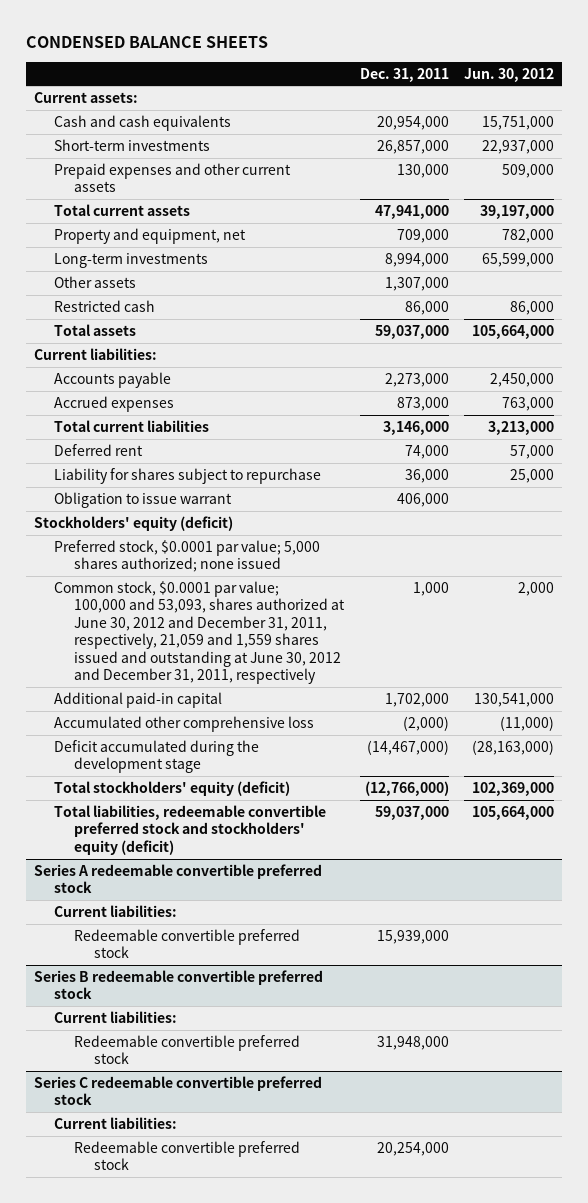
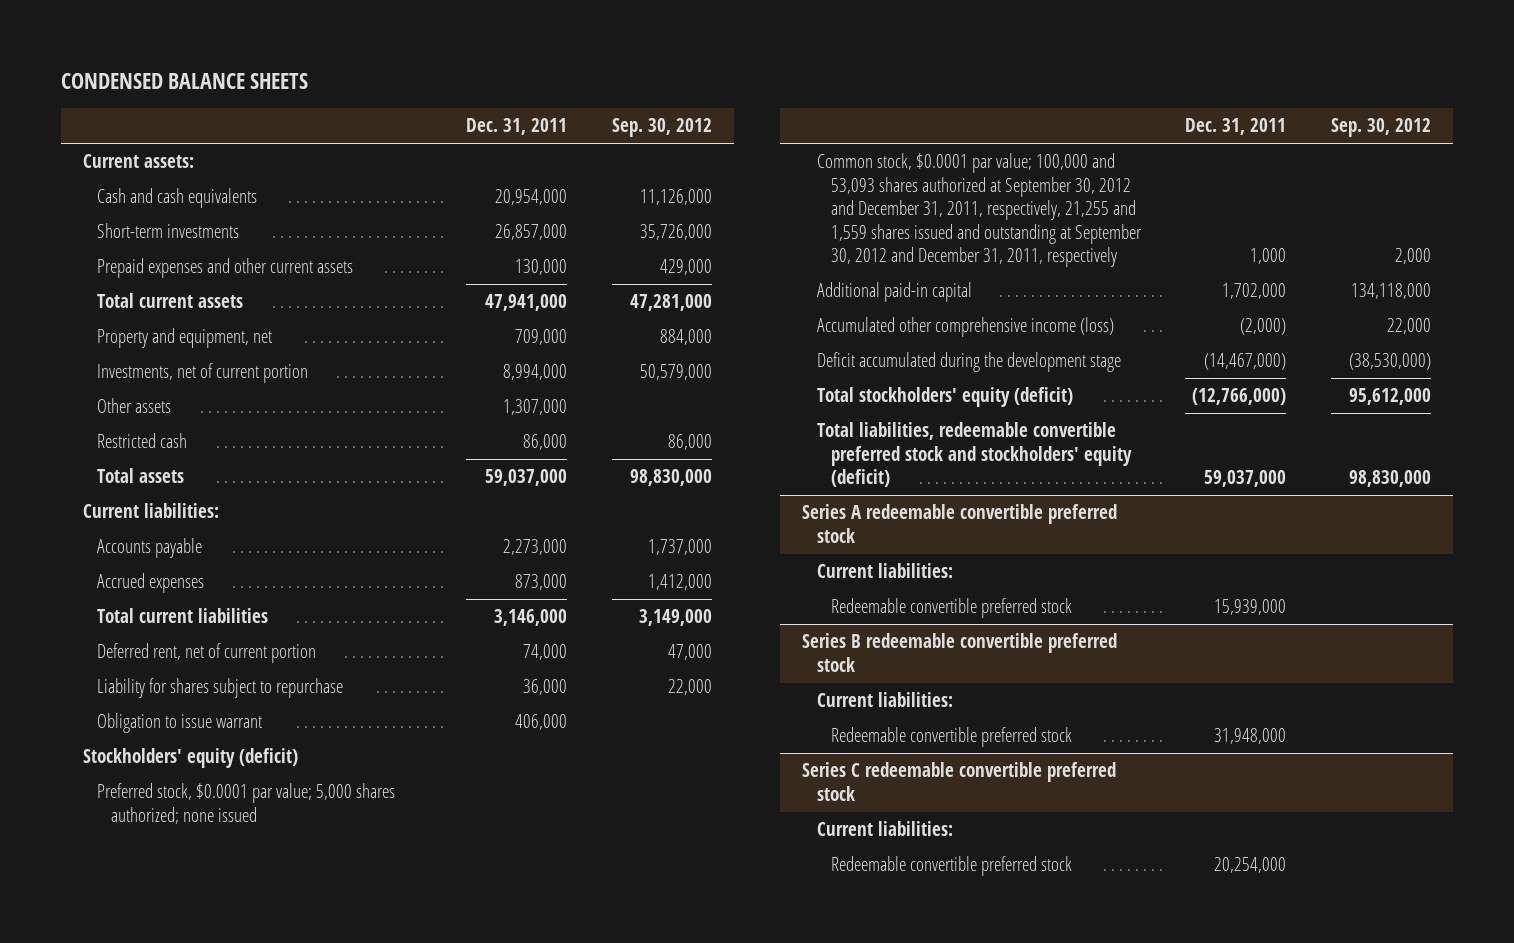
[464,67,555,82] Jun. 30, 2012 -> none
none -> [611,118,712,138] Sep. 30, 2012
[53,252,208,268] Long-term investments -> [97,363,309,384] Investments, net of current portion
[53,443,143,456] Deferred rent -> [97,643,317,664] Deferred rent, net of current portion
[53,580,345,685] Common stock, $0.0001 par value; 100,000 and 53,093, shares authorized at June 30, 2012 and December 31, 2011, respectively, 21,059 and 1,559 shares issued and outstanding at June 30, 2012 and December 31, 2011, respectively -> [816,153,1142,268] Common stock, $0.0001 par value; 100,000 and 53,093 shares authorized at September 30, 2012 and December 31, 2011, respectively, 21,255 and 1,559 shares issued and outstanding at September 30, 2012 and December 31, 2011, respectively
[53,715,314,732] Accumulated other comprehensive loss -> [816,317,1114,338] Accumulated other comprehensive income (loss)

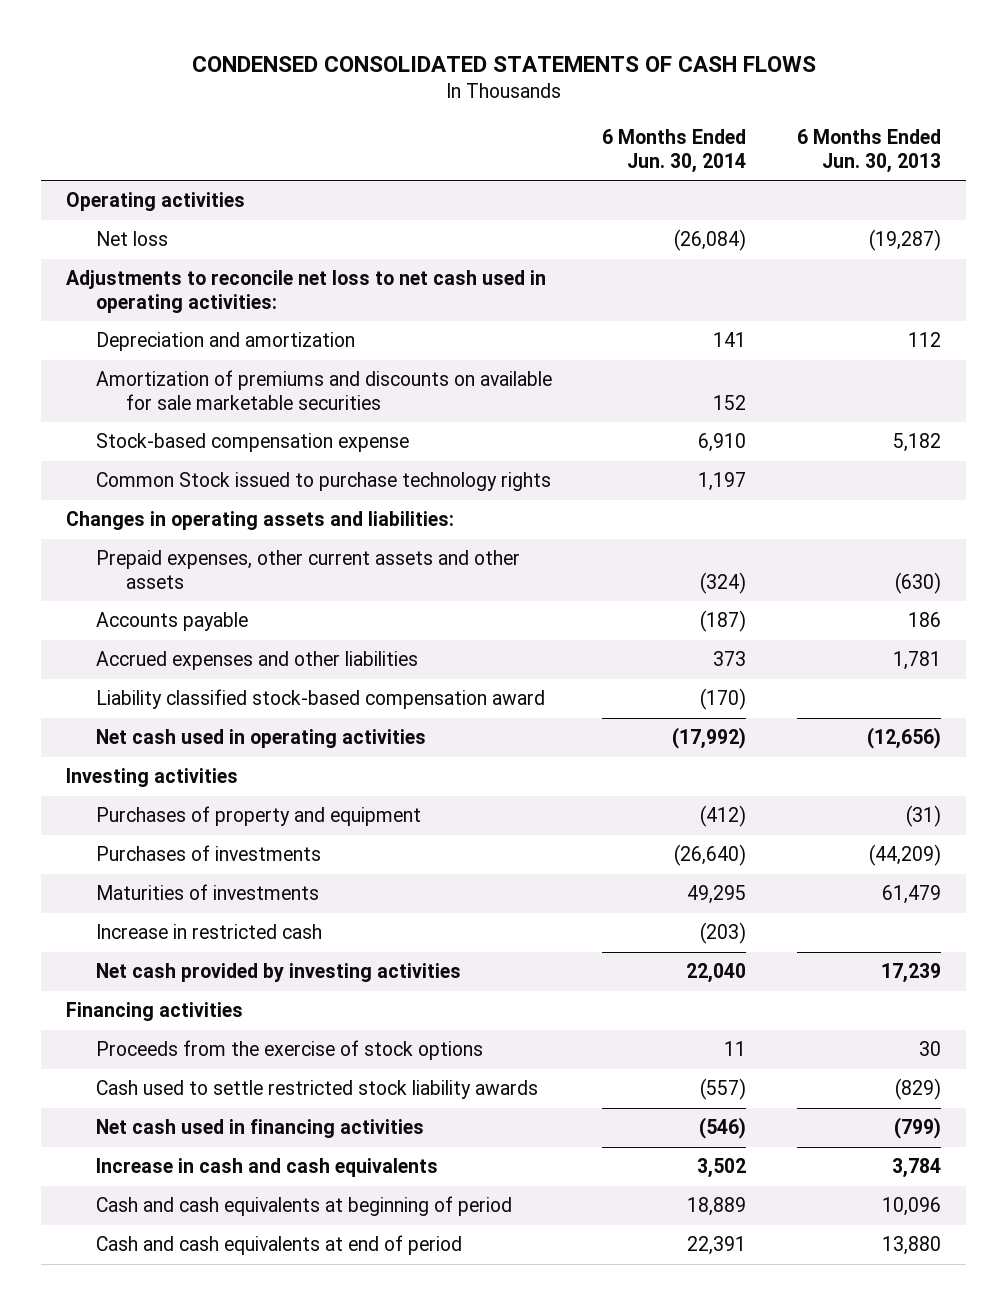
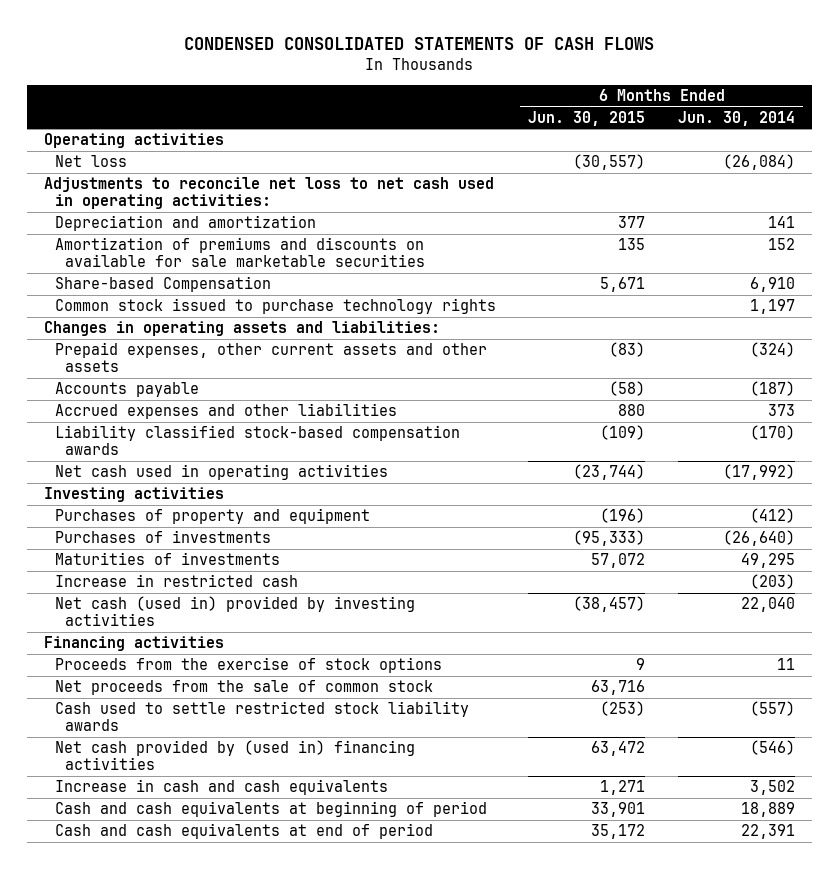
[796,129,941,173] 6 Months Ended Jun. 30, 2013 -> none
none -> [528,110,646,126] Jun. 30, 2015
[95,433,409,453] Stock-based compensation expense -> [54,276,271,293] Share-based Compensation
[95,472,551,492] Common Stock issued to purchase technology rights -> [54,298,496,315] Common stock issued to purchase technology rights
[95,689,545,710] Liability classified stock-based compensation award -> [54,425,460,456] Liability classified stock-based compensation awards
[95,963,461,983] Net cash provided by investing activities -> [54,596,415,627] Net cash (used in) provided by investing activities
none -> [54,680,433,696] Net proceeds from the sale of common stock
[95,1119,424,1139] Net cash used in financing activities -> [54,740,415,771] Net cash provided by (used in) financing activities

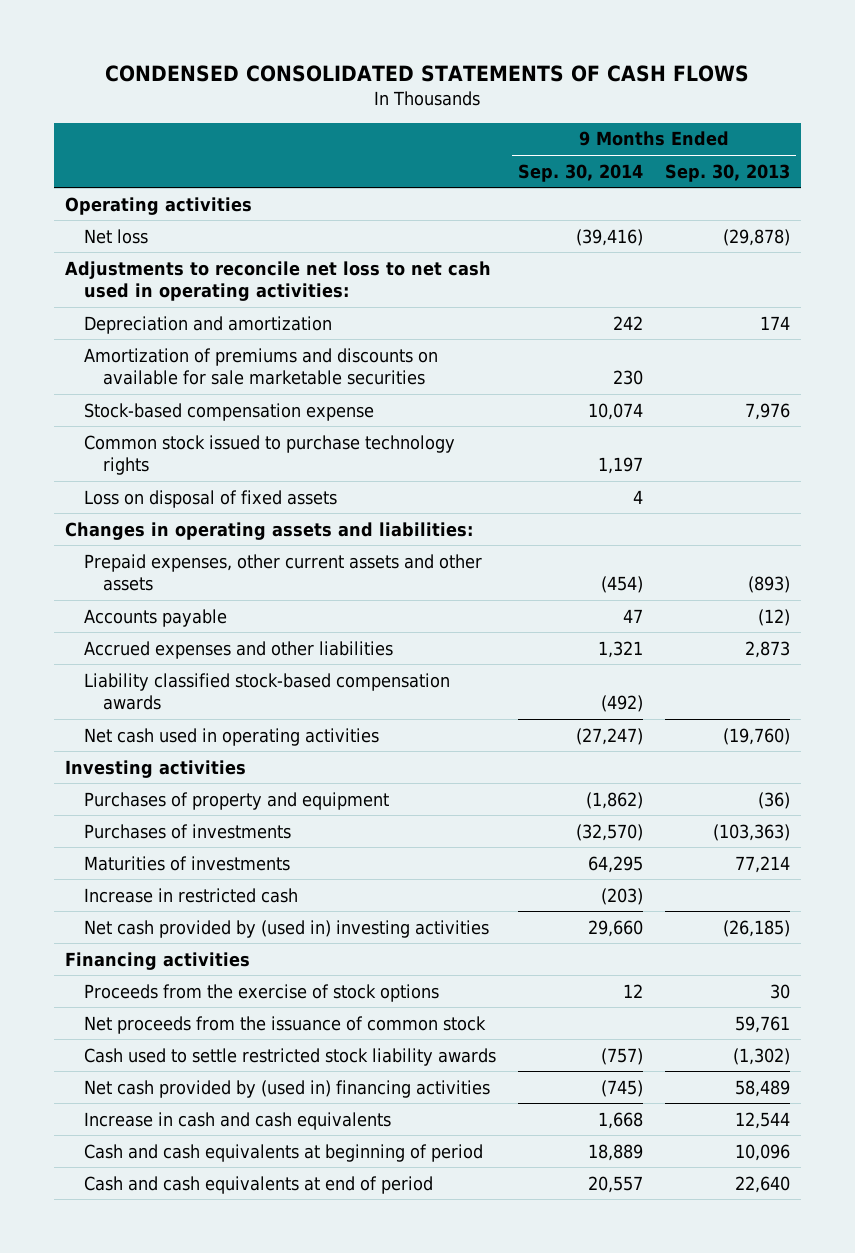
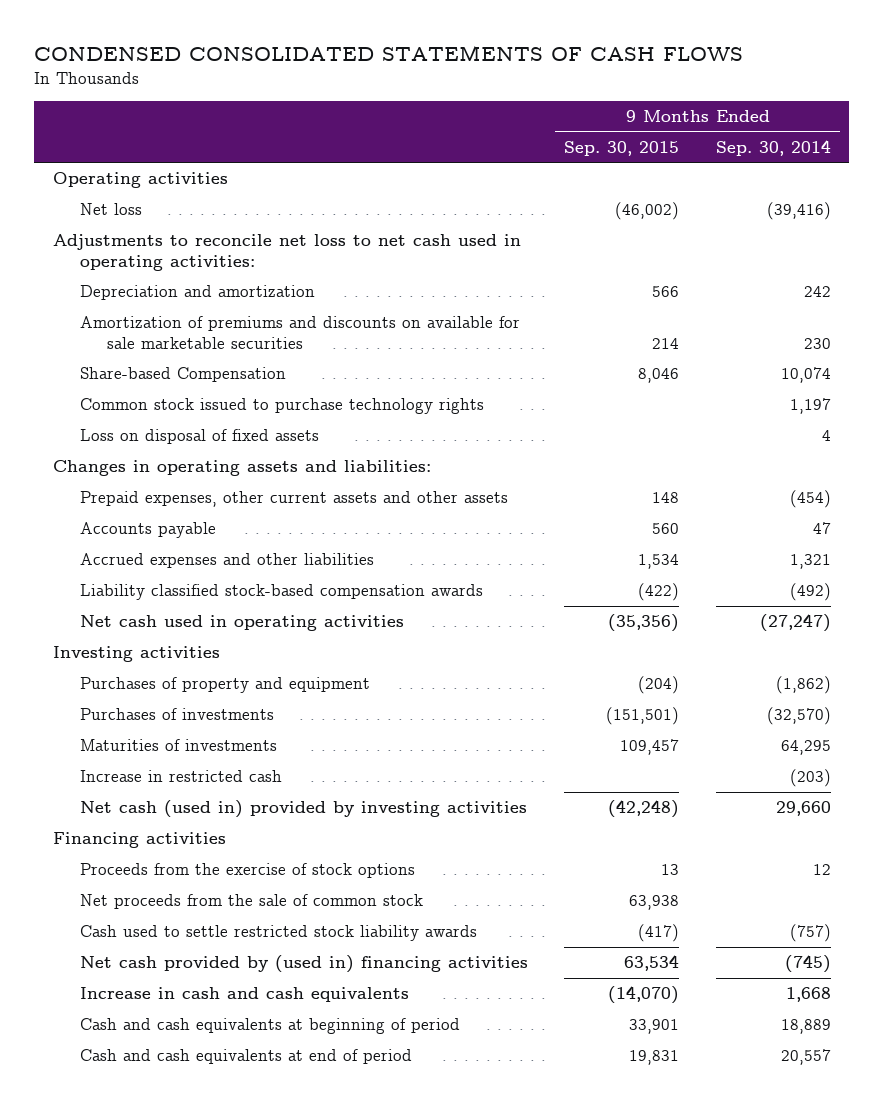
[664,163,790,182] Sep. 30, 2013 -> none
none -> [564,140,680,156] Sep. 30, 2015
[83,402,374,421] Stock-based compensation expense -> [79,367,286,383] Share-based Compensation
[83,919,489,938] Net cash provided by (used in) investing activities -> [79,800,527,819] Net cash (used in) provided by investing activities
[83,1015,486,1034] Net proceeds from the issuance of common stock -> [79,894,423,910] Net proceeds from the sale of common stock

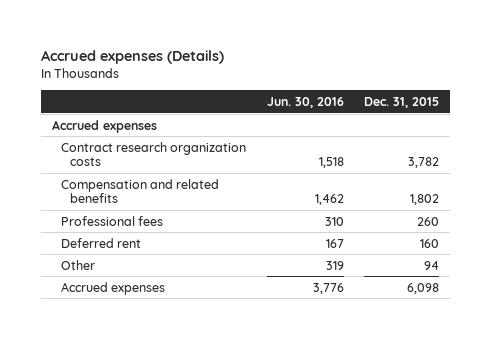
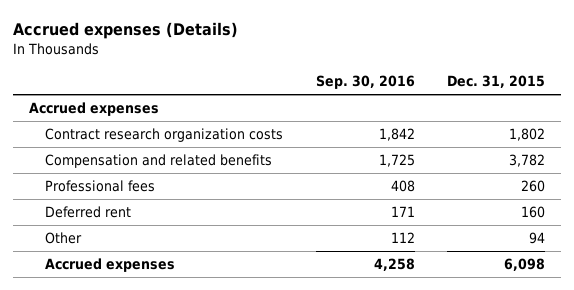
[266,97,344,109] Jun. 30, 2016 -> none
none -> [315,75,415,90] Sep. 30, 2016
[408,157,440,169] 3,782 -> [508,128,545,142] 1,802
[410,194,440,206] 1,802 -> [508,154,545,168] 3,782

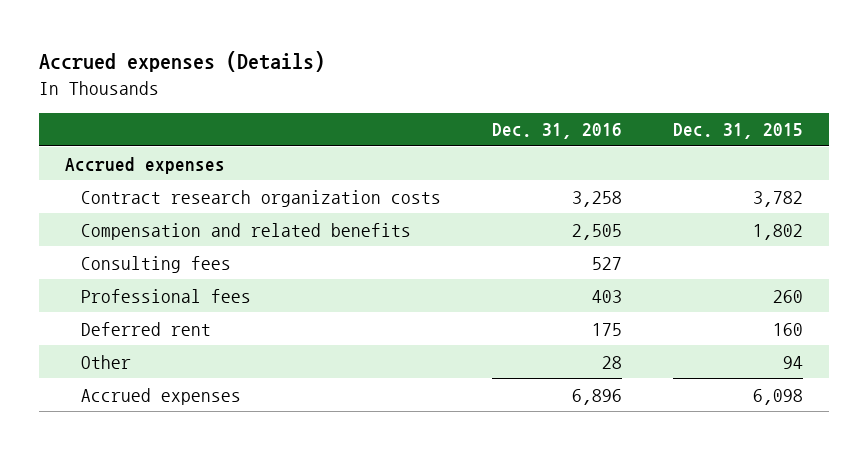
[315,75,415,90] Sep. 30, 2016 -> none
none -> [491,123,622,140] Dec. 31, 2016
[508,128,545,142] 1,802 -> [753,190,804,207] 3,782
[508,154,545,168] 3,782 -> [753,223,804,240] 1,802
none -> [80,255,231,273] Consulting fees

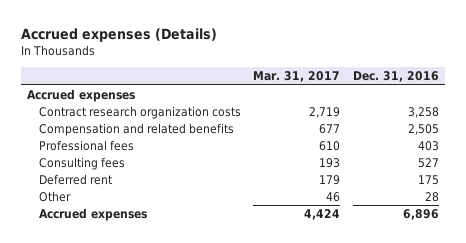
[673,123,804,140] Dec. 31, 2015 -> none
none -> [253,71,341,83] Mar. 31, 2017
[80,255,231,273] Consulting fees -> [38,157,125,171] Consulting fees

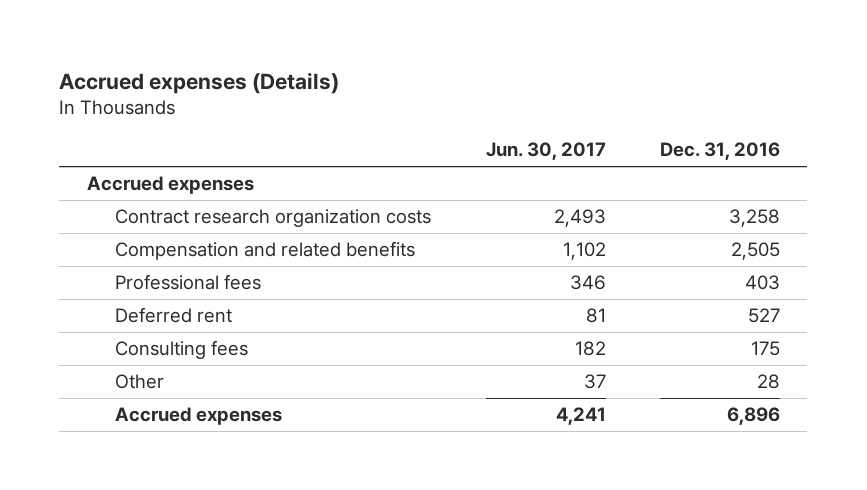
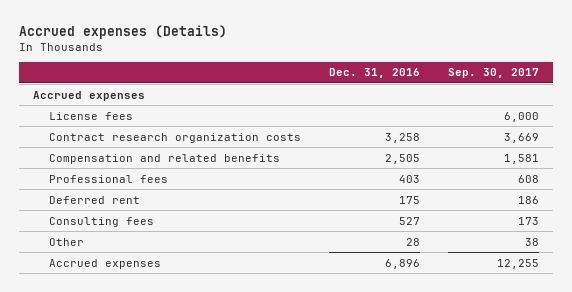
[485,142,606,161] Jun. 30, 2017 -> none
none -> [447,68,539,79] Sep. 30, 2017
none -> [48,111,133,120] License fees
[748,308,781,324] 527 -> [398,195,420,204] 175
[751,341,781,357] 175 -> [398,216,420,225] 527

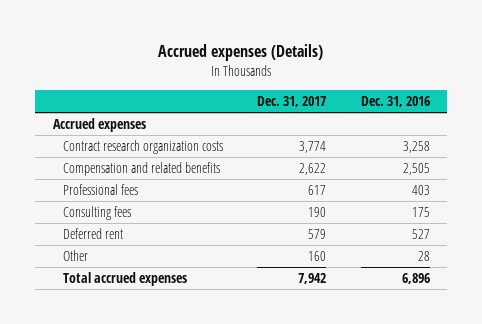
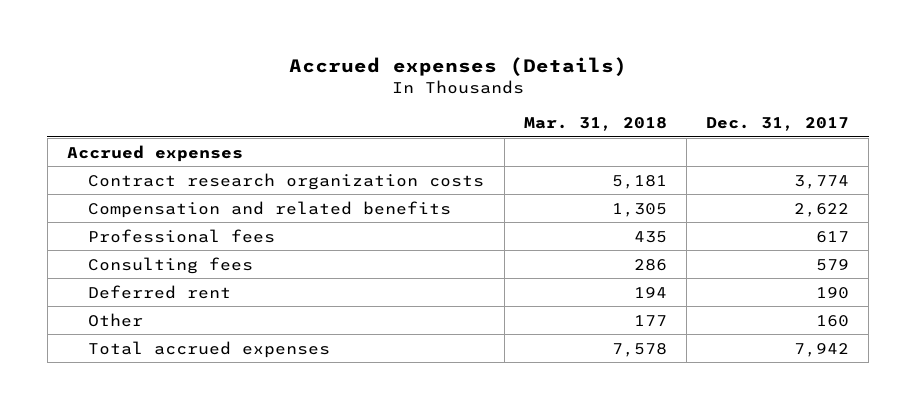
[360,96,430,108] Dec. 31, 2016 -> none
none -> [523,117,667,132] Mar. 31, 2018
[308,207,327,218] 190 -> [815,258,849,271] 579
[308,229,327,240] 579 -> [815,286,849,299] 190

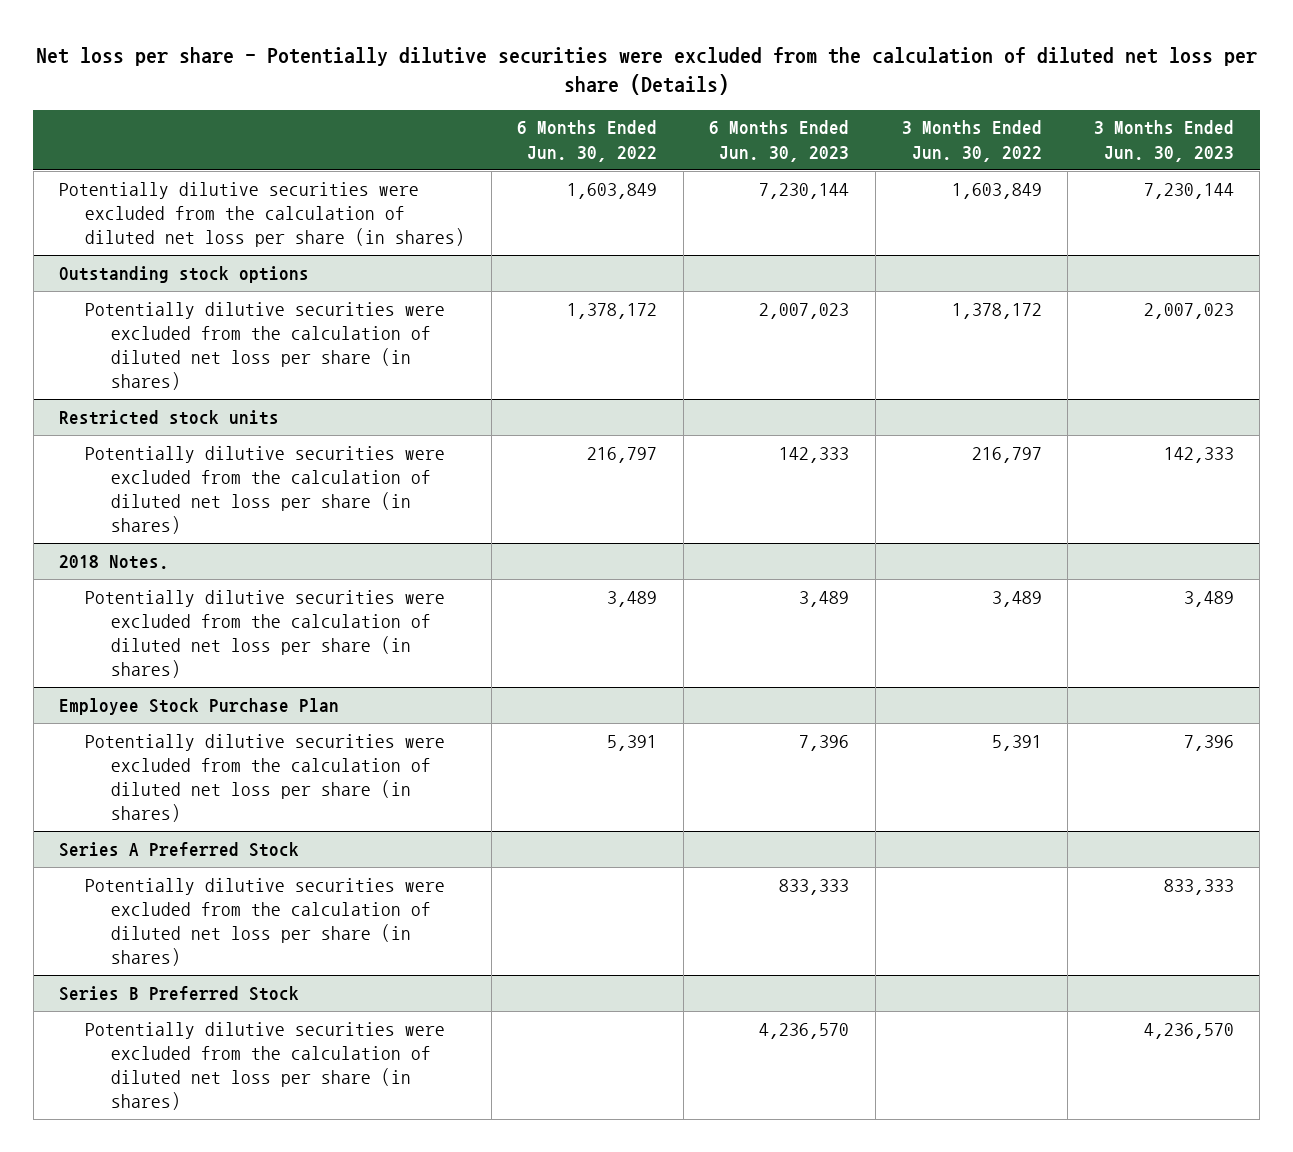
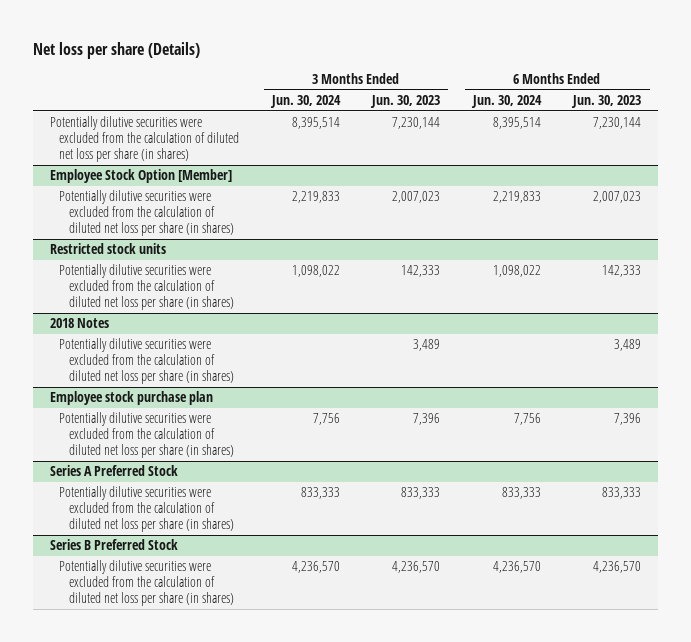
[35,47,1257,95] Net loss per share - Potentially dilutive securities were excluded from the calculation of diluted net loss per share (Details) -> [33,41,201,59] Net loss per share (Details)
[517,120,658,162] 6 Months Ended Jun. 30, 2022 -> none
[901,120,1042,162] 3 Months Ended Jun. 30, 2022 -> none
none -> [269,95,341,109] Jun. 30, 2024
none -> [470,95,542,109] Jun. 30, 2024
[59,265,310,283] Outstanding stock options -> [49,169,232,184] Employee Stock Option [Member]
[59,554,170,569] 2018 Notes. -> [49,318,109,329] 2018 Notes
[59,697,340,715] Employee Stock Purchase Plan -> [49,391,213,406] Employee stock purchase plan

